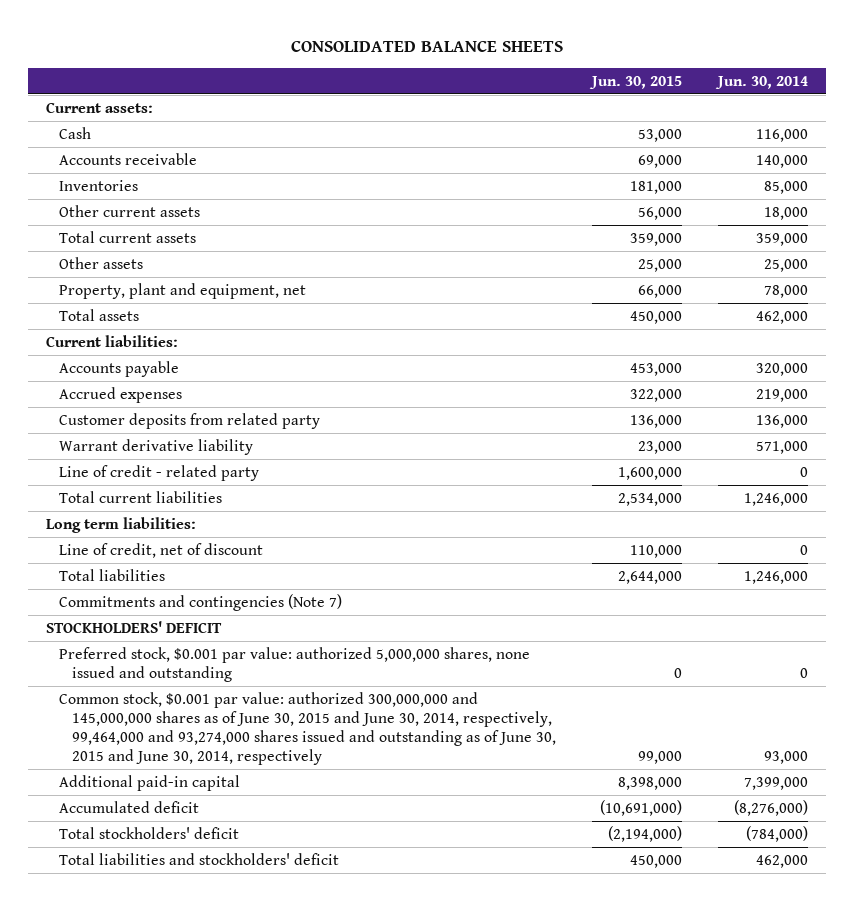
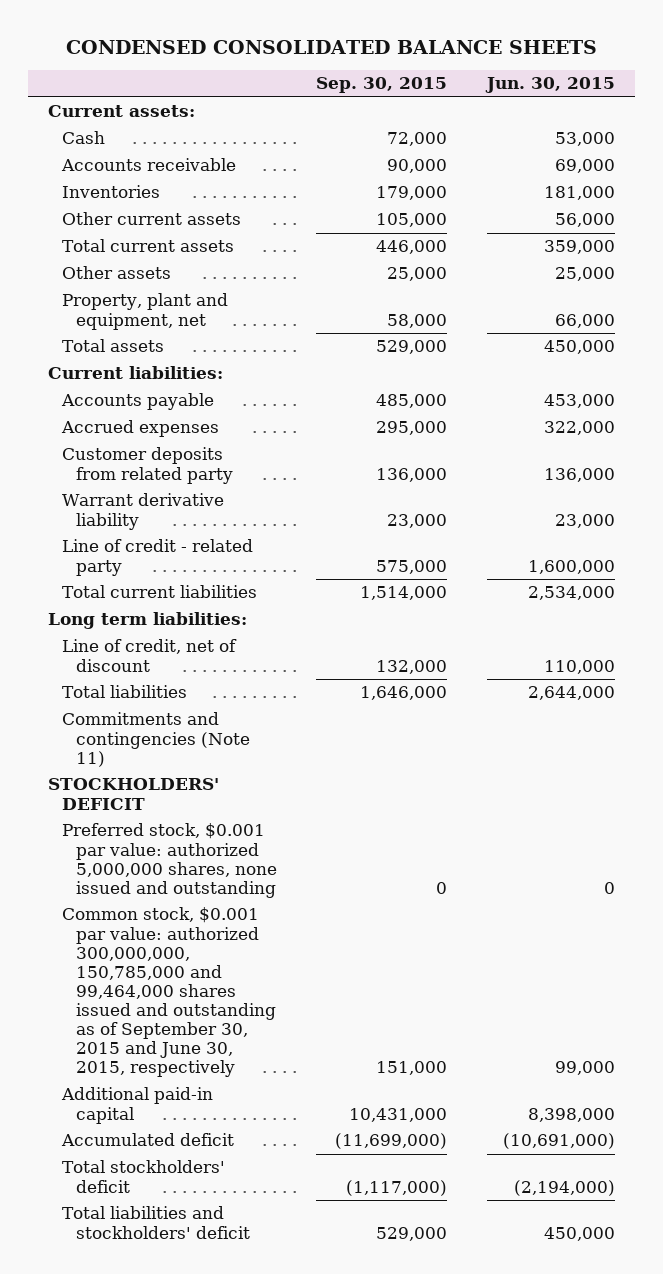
[291,41,564,53] CONSOLIDATED BALANCE SHEETS -> [66,39,598,54] CONDENSED CONSOLIDATED BALANCE SHEETS
[715,75,809,89] Jun. 30, 2014 -> none
none -> [316,77,448,94] Sep. 30, 2015
[59,593,343,611] Commitments and contingencies (Note 7) -> [62,712,251,767] Commitments and contingencies (Note 11)
[59,691,557,765] Common stock, $0.001 par value: authorized 300,000,000 and 145,000,000 shares as of June 30, 2015 and June 30, 2014, respectively, 99,464,000 and 93,274,000 shares issued and outstanding as of June 30, 2015 and June 30, 2014, respectively -> [62,907,277,1078] Common stock, $0.001 par value: authorized 300,000,000, 150,785,000 and 99,464,000 shares issued and outstanding as of September 30, 2015 and June 30, 2015, respectively

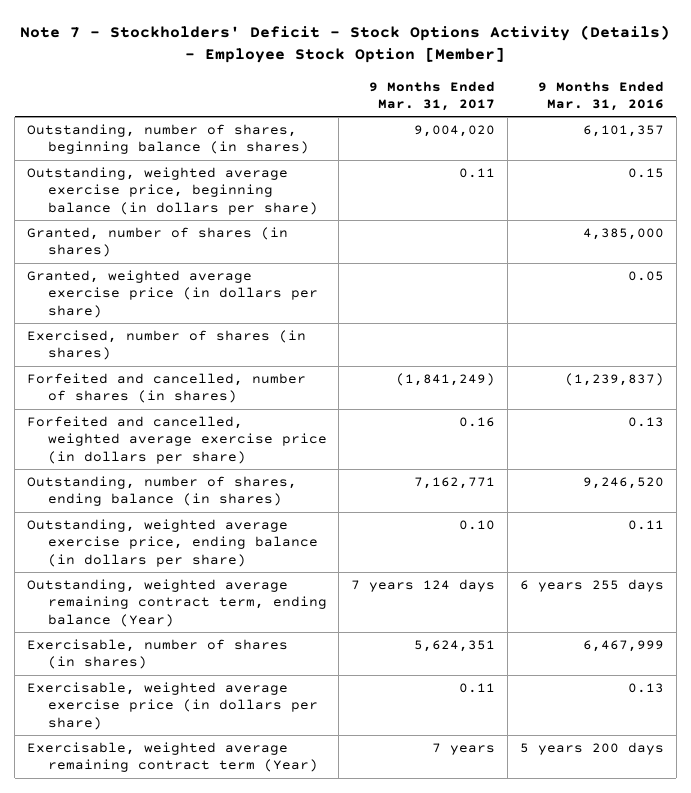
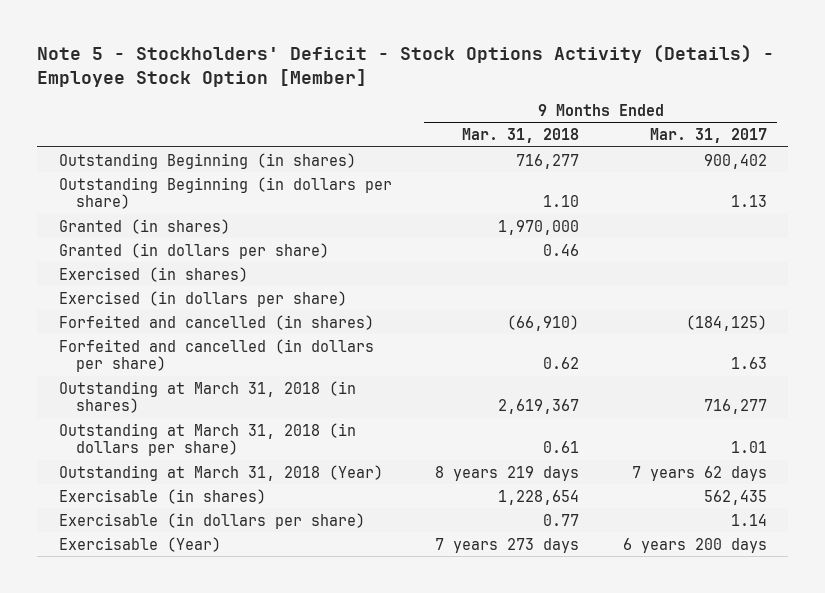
[20,25,671,64] Note 7 - Stockholders' Deficit - Stock Options Activity (Details) - Employee Stock Option [Member] -> [36,44,774,87] Note 5 - Stockholders' Deficit - Stock Options Activity (Details) - Employee Stock Option [Member]
[537,80,664,112] 9 Months Ended Mar. 31, 2016 -> none
none -> [462,128,580,144] Mar. 31, 2018
[26,578,327,628] Outstanding, weighted average remaining contract term, ending balance (Year) -> none
[26,123,309,155] Outstanding, number of shares, beginning balance (in shares) -> [58,152,356,169] Outstanding Beginning (in shares)
[414,124,496,137] 9,004,020 -> [703,153,767,169] 900,402
[26,166,318,216] Outstanding, weighted average exercise price, beginning balance (in dollars per share) -> [58,176,392,210] Outstanding Beginning (in dollars per share)
[459,167,496,178] 0.11 -> [730,195,767,208] 1.13
[26,226,288,258] Granted, number of shares (in shares) -> [58,218,230,234] Granted (in shares)
[26,269,318,319] Granted, weighted average exercise price (in dollars per share) -> [58,242,329,259] Granted (in dollars per share)
[26,329,306,361] Exercised, number of shares (in shares) -> [58,266,248,282] Exercised (in shares)
none -> [58,290,347,307] Exercised (in dollars per share)
[26,372,306,404] Forfeited and cancelled, number of shares (in shares) -> [58,314,374,330] Forfeited and cancelled (in shares)
[396,372,496,386] (1,841,249) -> [685,314,767,331] (184,125)
[26,415,327,465] Forfeited and cancelled, weighted average exercise price (in dollars per share) -> [58,338,374,373] Forfeited and cancelled (in dollars per share)
[459,416,496,427] 0.16 -> [730,357,767,370] 1.63
[26,475,297,507] Outstanding, number of shares, ending balance (in shares) -> [58,380,356,414] Outstanding at March 31, 2018 (in shares)
[414,476,496,489] 7,162,771 -> [703,399,767,415] 716,277
[26,518,318,568] Outstanding, weighted average exercise price, ending balance (in dollars per share) -> [58,422,356,457] Outstanding at March 31, 2018 (in dollars per share)
[459,519,496,530] 0.10 -> [730,441,767,454] 1.01
none -> [58,464,383,481] Outstanding at March 31, 2018 (Year)
[26,638,288,670] Exercisable, number of shares (in shares) -> [58,488,266,504] Exercisable (in shares)
[414,639,496,652] 5,624,351 -> [703,489,767,505] 562,435
[26,681,318,731] Exercisable, weighted average exercise price (in dollars per share) -> [58,512,365,529] Exercisable (in dollars per share)
[459,682,496,693] 0.11 -> [730,513,767,526] 1.14
[26,741,318,773] Exercisable, weighted average remaining contract term (Year) -> [58,536,221,552] Exercisable (Year)
[432,742,496,755] 7 years -> [622,537,767,553] 6 years 200 days

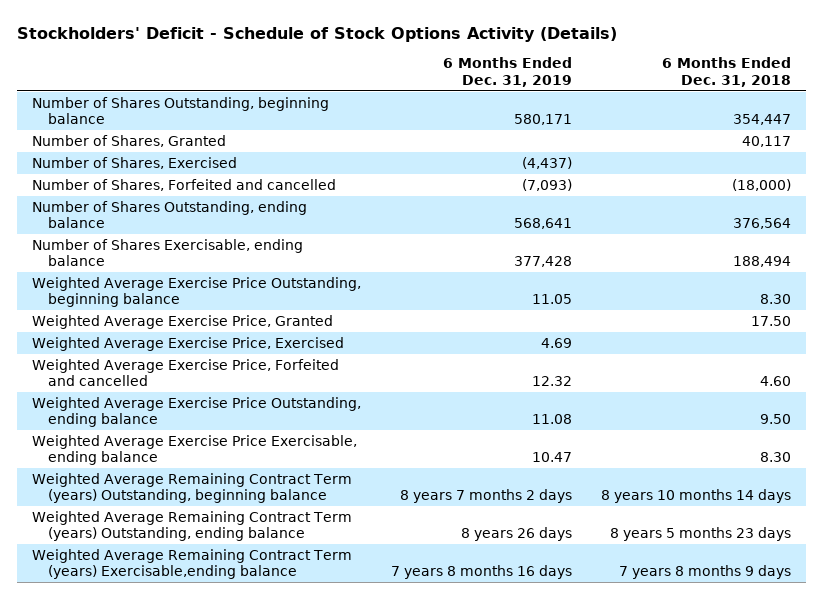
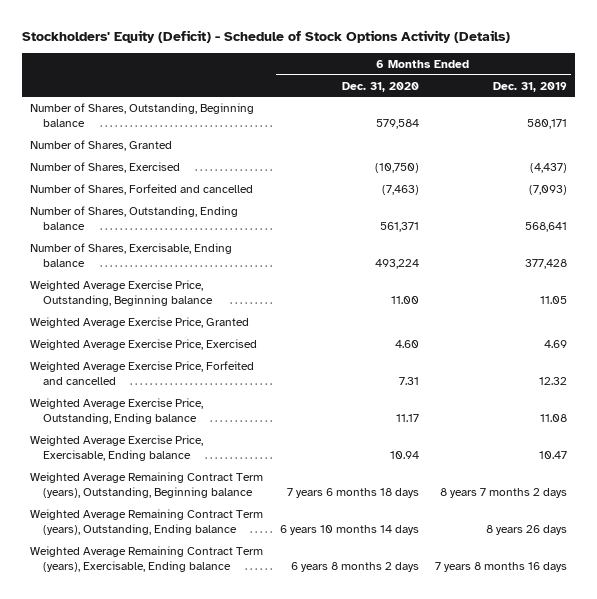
[17,26,618,42] Stockholders' Deficit - Schedule of Stock Options Activity (Details) -> [22,29,511,43] Stockholders' Equity (Deficit) - Schedule of Stock Options Activity (Details)
[662,57,792,87] 6 Months Ended Dec. 31, 2018 -> none
none -> [341,81,419,92] Dec. 31, 2020
[32,96,330,125] Number of Shares Outstanding, beginning balance -> [30,103,255,127] Number of Shares, Outstanding, Beginning balance
[32,200,308,229] Number of Shares Outstanding, ending balance -> [30,206,239,230] Number of Shares, Outstanding, Ending balance
[32,238,304,267] Number of Shares Exercisable, ending balance -> [30,243,233,267] Number of Shares, Exercisable, Ending balance
[32,276,362,308] Weighted Average Exercise Price Outstanding, beginning balance -> [30,280,214,306] Weighted Average Exercise Price, Outstanding, Beginning balance
[32,396,362,428] Weighted Average Exercise Price Outstanding, ending balance -> [30,398,204,424] Weighted Average Exercise Price, Outstanding, Ending balance
[32,434,358,466] Weighted Average Exercise Price Exercisable, ending balance -> [30,435,204,461] Weighted Average Exercise Price, Exercisable, Ending balance
[32,472,353,504] Weighted Average Remaining Contract Term (years) Outstanding, beginning balance -> [30,472,264,498] Weighted Average Remaining Contract Term (years), Outstanding, Beginning balance
[32,510,353,542] Weighted Average Remaining Contract Term (years) Outstanding, ending balance -> [30,509,264,535] Weighted Average Remaining Contract Term (years), Outstanding, Ending balance
[32,548,353,580] Weighted Average Remaining Contract Term (years) Exercisable,ending balance -> [30,546,264,572] Weighted Average Remaining Contract Term (years), Exercisable, Ending balance

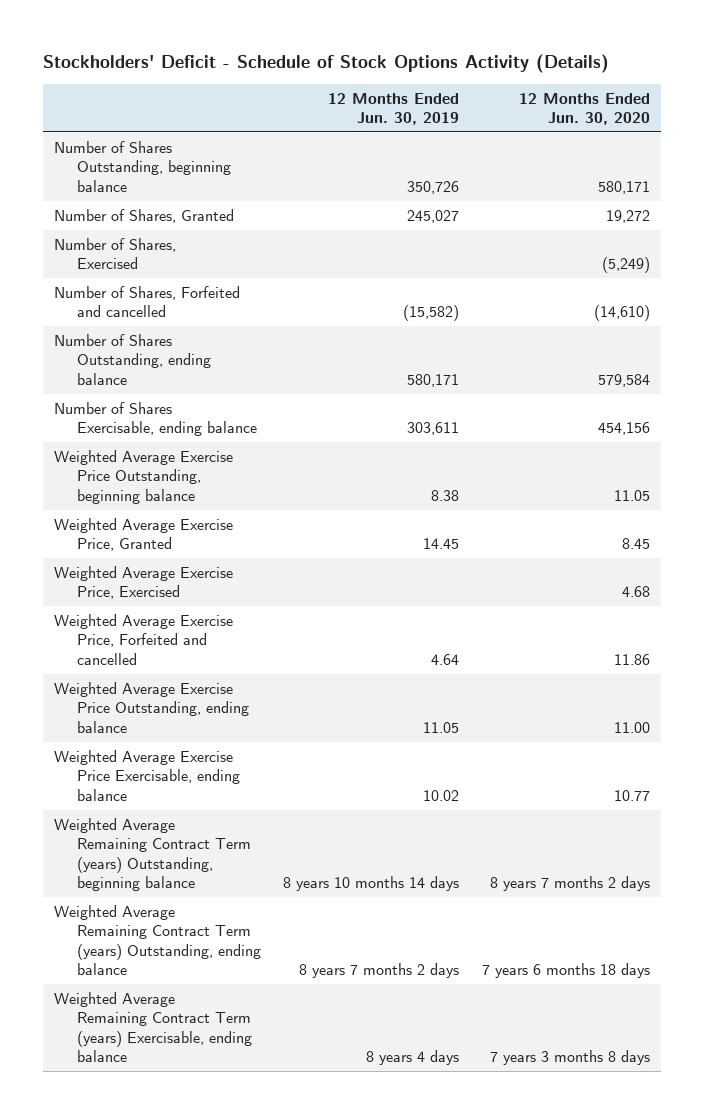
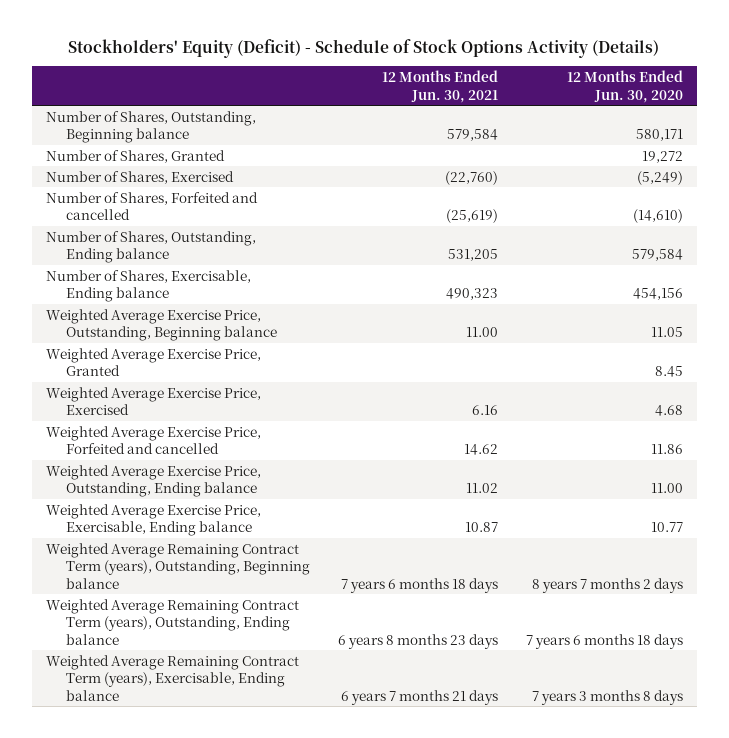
[43,53,610,73] Stockholders' Deficit - Schedule of Stock Options Activity (Details) -> [68,38,660,58] Stockholders' Equity (Deficit) - Schedule of Stock Options Activity (Details)
[328,92,460,126] 12 Months Ended Jun. 30, 2019 -> none
none -> [382,70,499,103] 12 Months Ended Jun. 30, 2021
[54,140,232,192] Number of Shares Outstanding, beginning balance -> [45,110,256,144] Number of Shares, Outstanding, Beginning balance
[54,333,212,385] Number of Shares Outstanding, ending balance -> [45,230,256,264] Number of Shares, Outstanding, Ending balance
[54,401,258,437] Number of Shares Exercisable, ending balance -> [45,269,251,303] Number of Shares, Exercisable, Ending balance
[54,449,234,504] Weighted Average Exercise Price Outstanding, beginning balance -> [45,308,278,342] Weighted Average Exercise Price, Outstanding, Beginning balance
[54,681,250,733] Weighted Average Exercise Price Outstanding, ending balance -> [45,464,261,498] Weighted Average Exercise Price, Outstanding, Ending balance
[54,749,241,801] Weighted Average Exercise Price Exercisable, ending balance -> [45,503,261,537] Weighted Average Exercise Price, Exercisable, Ending balance
[54,817,252,892] Weighted Average Remaining Contract Term (years) Outstanding, beginning balance -> [45,542,311,589] Weighted Average Remaining Contract Term (years), Outstanding, Beginning balance
[54,904,262,976] Weighted Average Remaining Contract Term (years) Outstanding, ending balance -> [45,598,299,645] Weighted Average Remaining Contract Term (years), Outstanding, Ending balance
[54,991,253,1063] Weighted Average Remaining Contract Term (years) Exercisable, ending balance -> [45,654,299,701] Weighted Average Remaining Contract Term (years), Exercisable, Ending balance

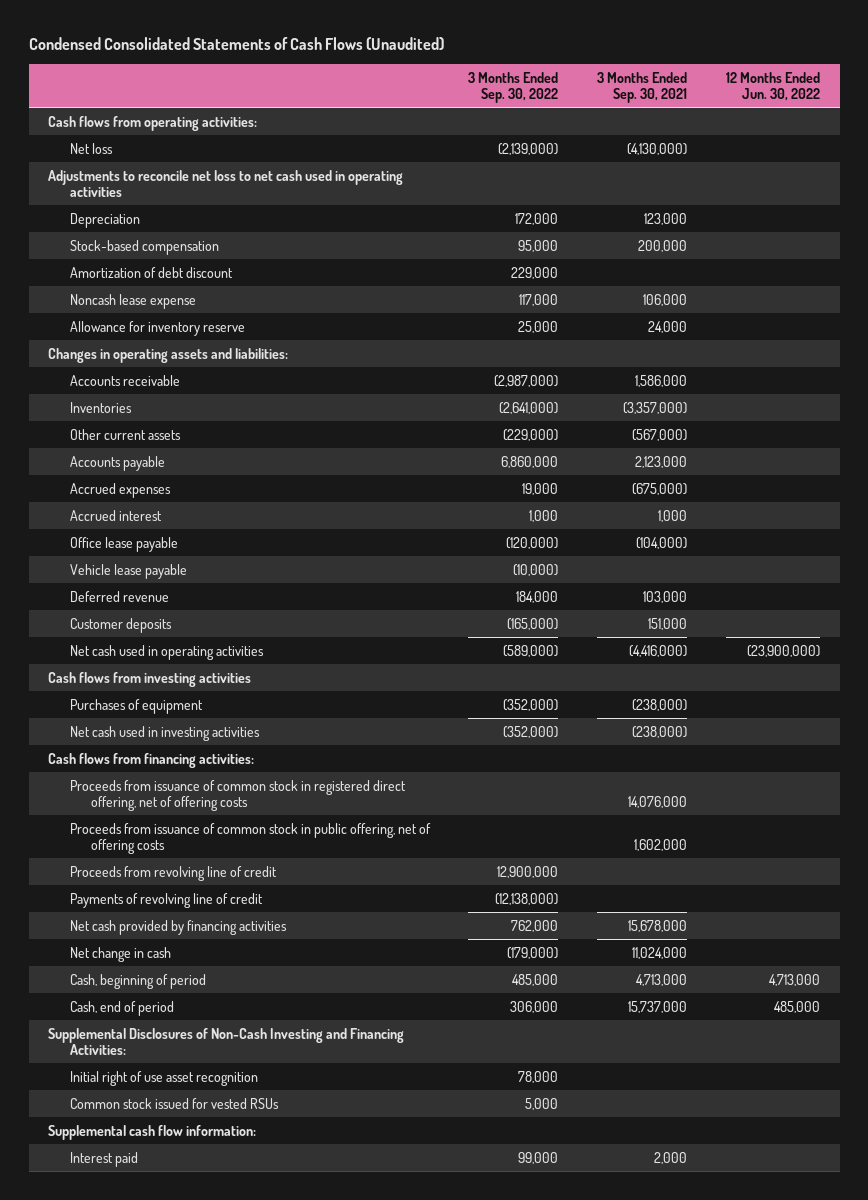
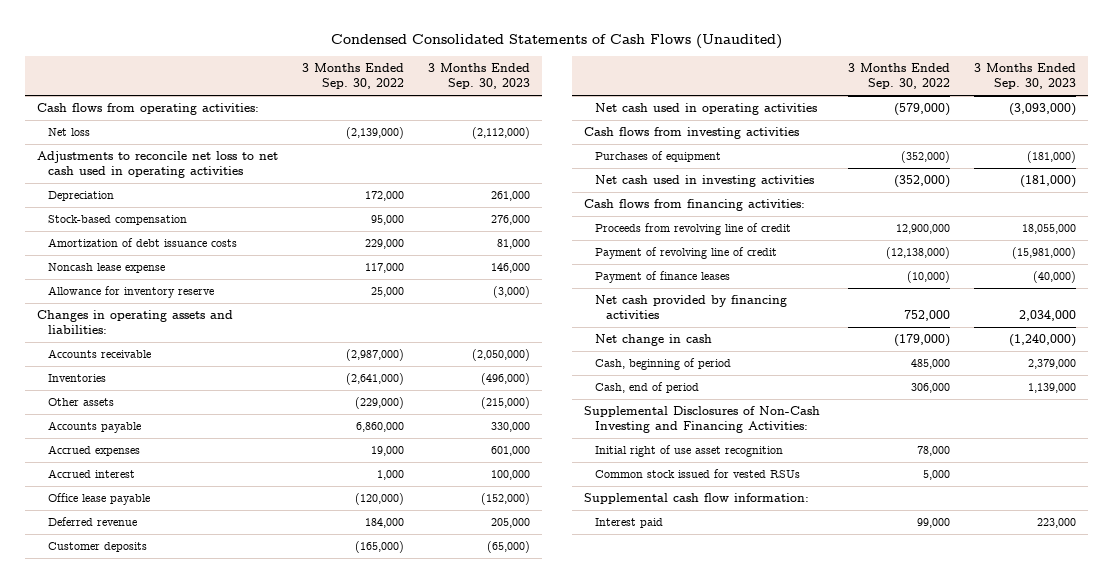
[597,71,688,103] 3 Months Ended Sep. 30, 2021 -> none
[726,71,821,101] 12 Months Ended Jun. 30, 2022 -> none
none -> [427,62,530,90] 3 Months Ended Sep. 30, 2023
[69,266,233,278] Amortization of debt discount -> [48,237,238,247] Amortization of debt issuance costs
[69,428,181,440] Other current assets -> [48,397,115,406] Other assets
[69,563,187,579] Vehicle lease payable -> none
[503,644,559,657] (589,000) -> [894,102,951,116] (579,000)
[69,779,406,811] Proceeds from issuance of common stock in registered direct offering, net of offering costs -> none
[69,822,431,854] Proceeds from issuance of common stock in public offering, net of offering costs -> none
[69,892,263,908] Payments of revolving line of credit -> [594,246,777,259] Payment of revolving line of credit
none -> [594,270,730,283] Payment of finance leases
[511,919,559,932] 762,000 -> [904,310,951,322] 752,000

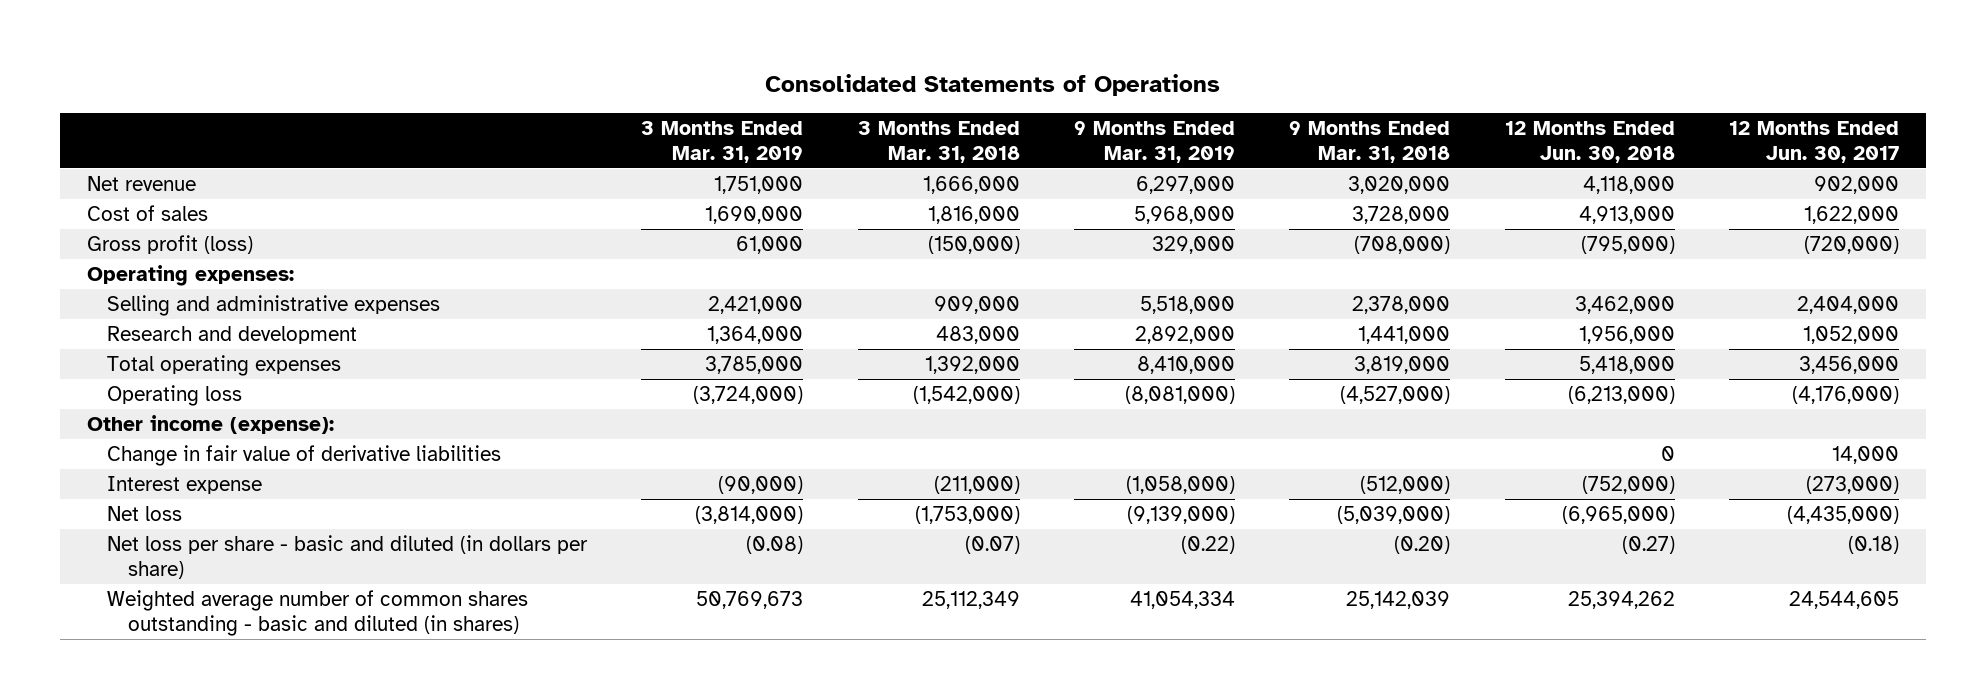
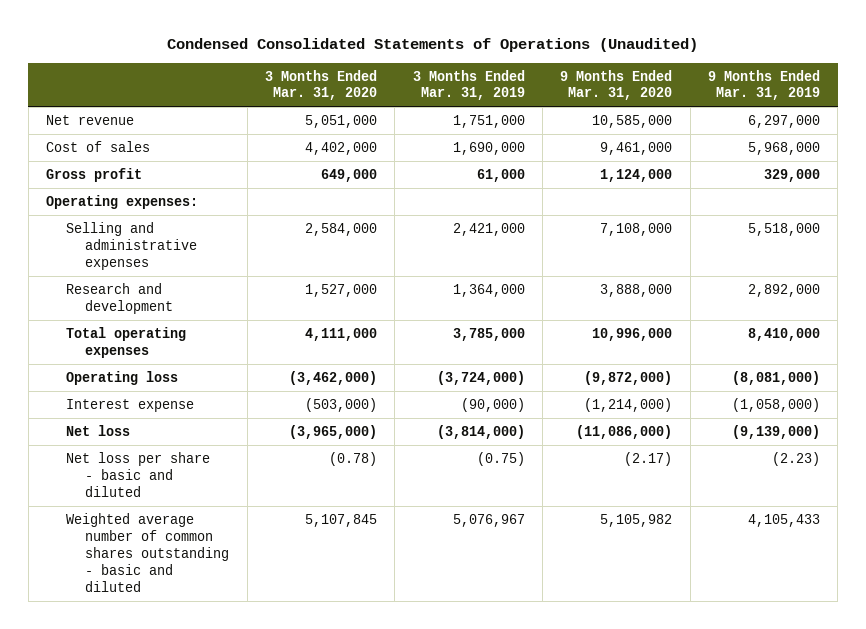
[764,74,1220,97] Consolidated Statements of Operations -> [167,38,699,53] Condensed Consolidated Statements of Operations (Unaudited)
[857,121,1020,163] 3 Months Ended Mar. 31, 2018 -> none
[1289,121,1451,163] 9 Months Ended Mar. 31, 2018 -> none
[1504,121,1675,163] 12 Months Ended Jun. 30, 2018 -> none
[1728,121,1899,163] 12 Months Ended Jun. 30, 2017 -> none
none -> [265,69,378,101] 3 Months Ended Mar. 31, 2020
none -> [560,69,673,101] 9 Months Ended Mar. 31, 2020
[86,235,253,255] Gross profit (loss) -> [46,167,143,182] Gross profit
[86,415,334,435] Other income (expense): -> none
[107,445,502,467] Change in fair value of derivative liabilities -> none
[107,535,589,579] Net loss per share - basic and diluted (in dollars per share) -> [65,451,210,497] Net loss per share - basic and diluted
[746,536,804,555] (0.08) -> [476,451,525,466] (0.75)
[1181,536,1236,555] (0.22) -> [771,451,820,466] (2.23)
[107,590,529,636] Weighted average number of common shares outstanding - basic and diluted (in shares) -> [65,512,230,592] Weighted average number of common shares outstanding - basic and diluted
[696,591,804,610] 50,769,673 -> [452,513,525,527] 5,076,967
[1130,591,1236,610] 41,054,334 -> [747,513,820,527] 4,105,433

